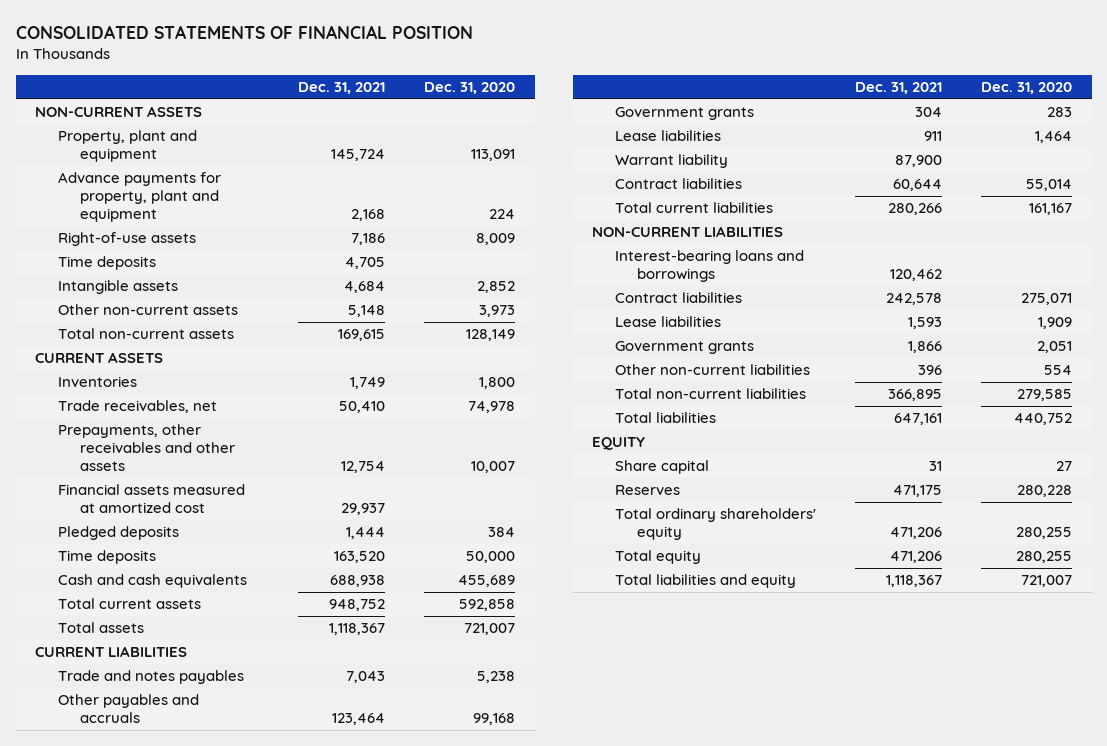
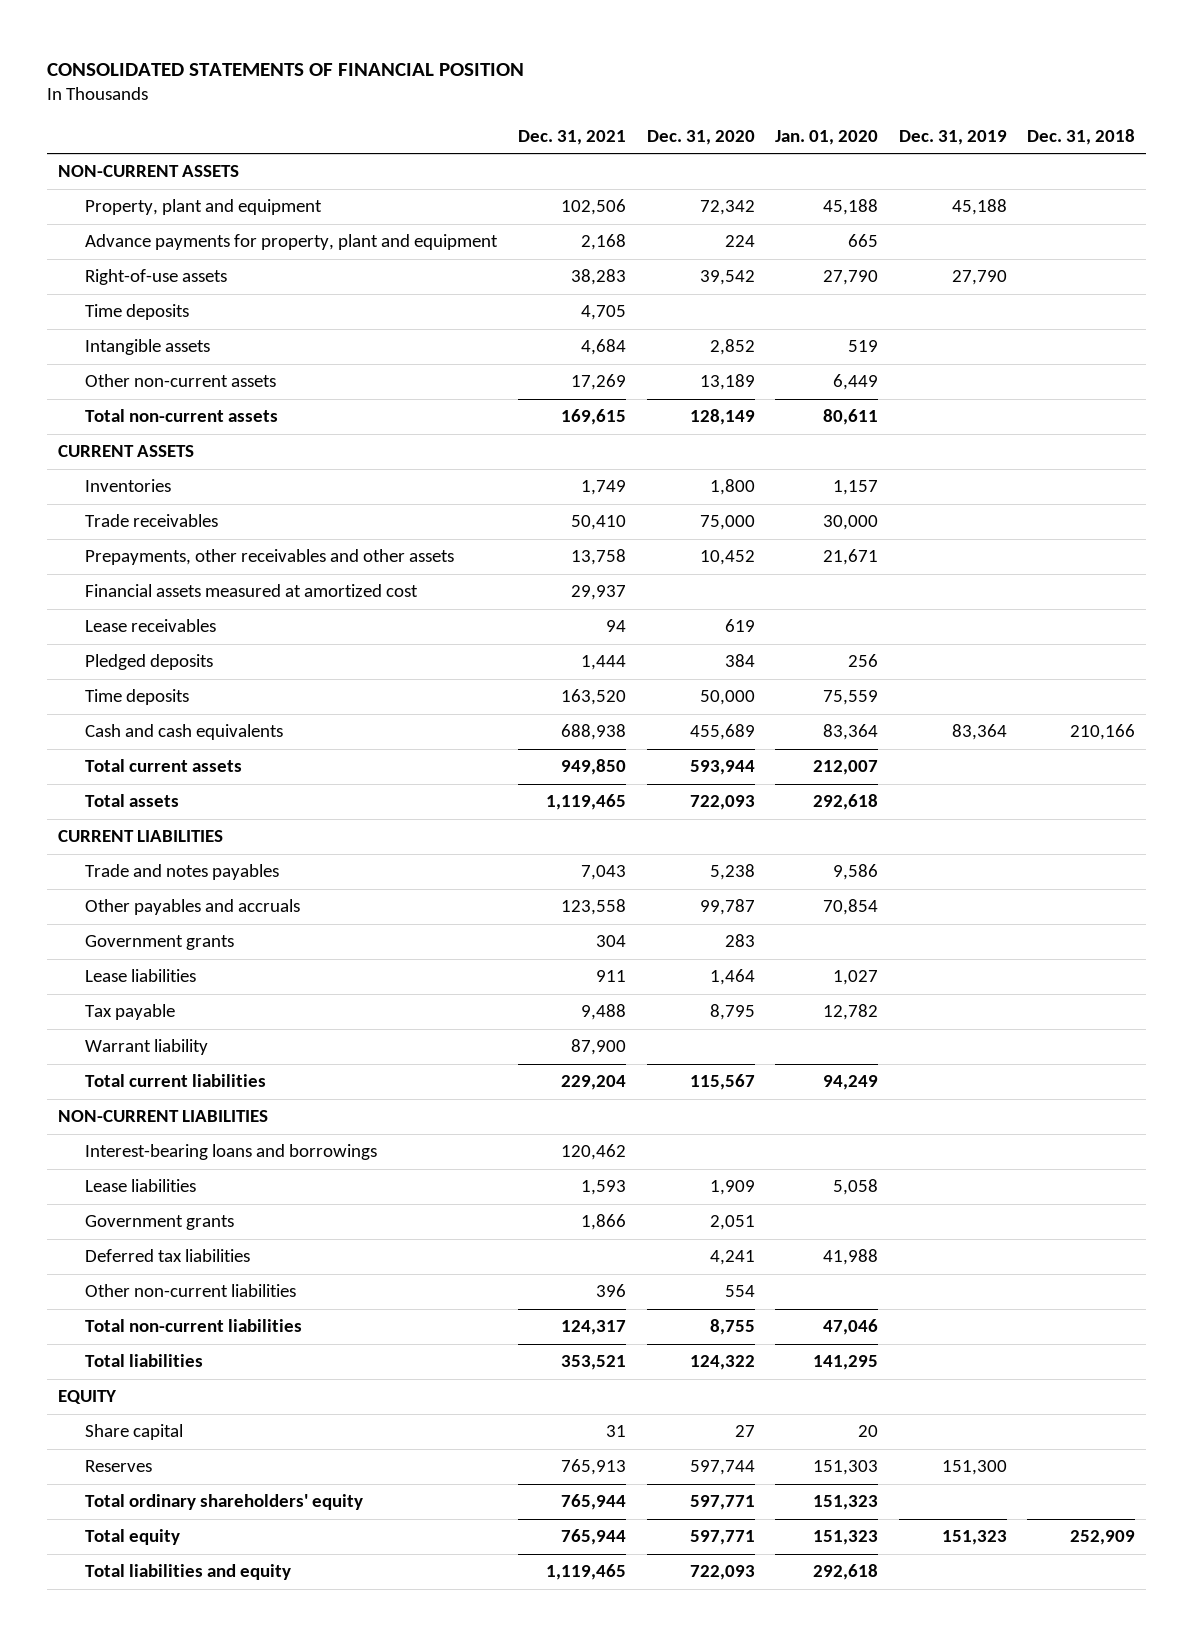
none -> [775,129,879,145] Jan. 01, 2020
none -> [898,129,1007,145] Dec. 31, 2019
none -> [1027,128,1136,145] Dec. 31, 2018
[330,149,385,162] 145,724 -> [561,199,627,216] 102,506
[471,149,516,162] 113,091 -> [699,200,755,216] 72,342
[350,233,385,246] 7,186 -> [571,269,627,286] 38,283
[476,233,516,246] 8,009 -> [699,270,755,286] 39,542
[347,305,385,318] 5,148 -> [571,374,627,391] 17,269
[479,305,516,318] 3,973 -> [699,374,755,391] 13,189
[57,400,217,414] Trade receivables, net -> [85,514,219,528] Trade receivables
[468,401,516,414] 74,978 -> [699,515,755,531] 75,000
[340,461,385,474] 12,754 -> [571,549,627,566] 13,758
[471,461,516,474] 10,007 -> [699,550,755,566] 10,452
none -> [85,619,217,633] Lease receivables
[328,599,385,612] 948,752 -> [561,759,627,776] 949,850
[459,599,516,612] 592,858 -> [689,760,755,776] 593,944
[328,623,385,636] 1,118,367 -> [546,794,627,811] 1,119,465
[464,623,516,636] 721,007 -> [689,795,755,811] 722,093
[331,713,385,726] 123,464 -> [561,899,627,916] 123,558
[473,713,516,726] 99,168 -> [699,899,755,916] 99,787
none -> [85,1004,176,1021] Tax payable
[614,178,742,190] Contract liabilities -> none
[888,203,943,216] 280,266 -> [561,1075,627,1091] 229,204
[1029,203,1073,216] 161,167 -> [689,1074,755,1091] 115,567
[614,292,742,304] Contract liabilities -> none
none -> [85,1249,251,1263] Deferred tax liabilities
[888,389,943,402] 366,895 -> [561,1320,627,1336] 124,317
[1017,389,1073,402] 279,585 -> [709,1319,755,1336] 8,755
[894,413,943,426] 647,161 -> [561,1355,627,1371] 353,521
[1014,413,1073,426] 440,752 -> [689,1355,755,1371] 124,322
[893,485,943,498] 471,175 -> [561,1459,627,1476] 765,913
[1017,485,1073,498] 280,228 -> [689,1460,755,1476] 597,744
[890,527,943,540] 471,206 -> [561,1494,627,1511] 765,944
[1016,527,1073,540] 280,255 -> [689,1495,755,1511] 597,771
[890,551,943,564] 471,206 -> [561,1529,627,1546] 765,944
[1016,551,1073,564] 280,255 -> [689,1530,755,1546] 597,771
[886,575,943,588] 1,118,367 -> [546,1564,627,1581] 1,119,465
[1021,575,1073,588] 721,007 -> [689,1565,755,1581] 722,093

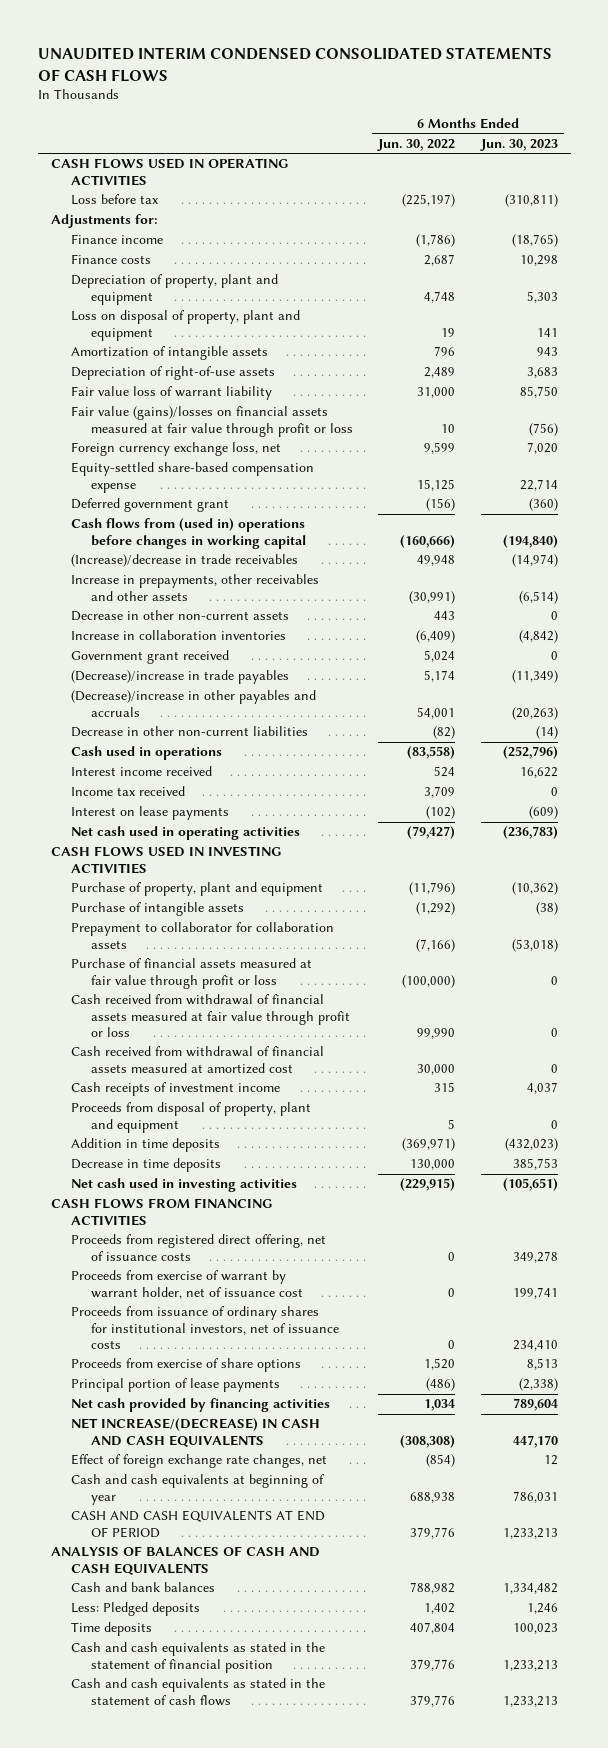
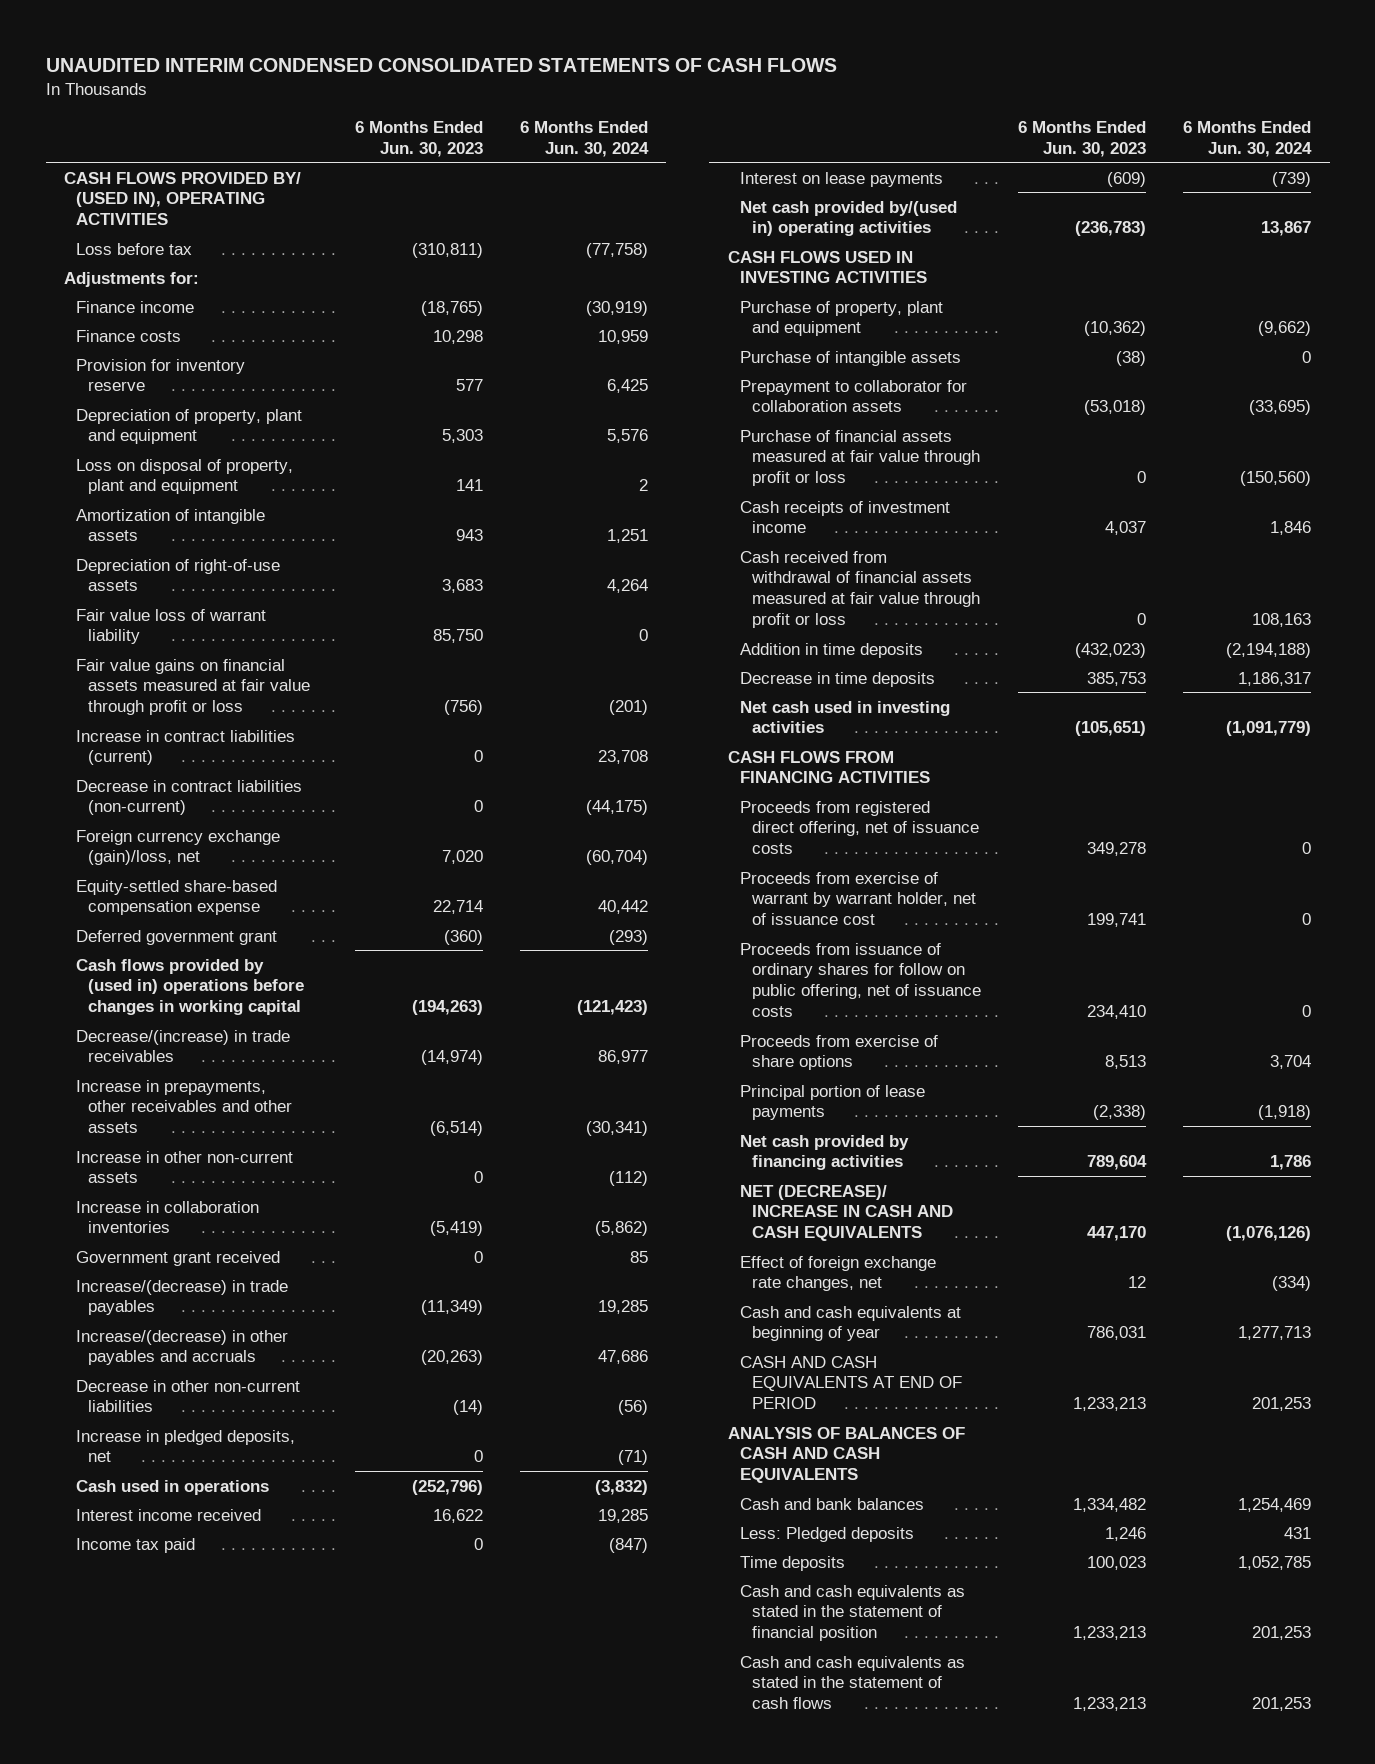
[377,138,456,151] Jun. 30, 2022 -> none
none -> [519,120,649,157] 6 Months Ended Jun. 30, 2024
[50,158,289,186] CASH FLOWS USED IN OPERATING ACTIVITIES -> [64,171,302,226] CASH FLOWS PROVIDED BY/ (USED IN), OPERATING ACTIVITIES
none -> [76,358,246,392] Provision for inventory reserve
[70,406,354,437] Fair value (gains)/losses on financial assets measured at fair value through profit or loss -> [76,658,311,716] Fair value gains on financial assets measured at fair value through profit or loss
none -> [76,729,296,766] Increase in contract liabilities (current)
none -> [76,779,303,816] Decrease in contract liabilities (non-current)
[70,442,281,457] Foreign currency exchange loss, net -> [76,829,281,866] Foreign currency exchange (gain)/loss, net
[70,518,307,549] Cash flows from (used in) operations before changes in working capital -> [76,958,305,1016] Cash flows provided by (used in) operations before changes in working capital
[502,534,558,548] (194,840) -> [411,1000,483,1016] (194,263)
[70,554,298,568] (Increase)/decrease in trade receivables -> [76,1029,291,1063] Decrease/(increase) in trade receivables
[70,610,289,622] Decrease in other non-current assets -> [76,1150,294,1184] Increase in other non-current assets
[518,630,558,644] (4,842) -> [429,1221,483,1237] (5,419)
[70,670,289,685] (Decrease)/increase in trade payables -> [76,1279,289,1316] Increase/(decrease) in trade payables
[70,690,316,717] (Decrease)/increase in other payables and accruals -> [76,1329,289,1366] Increase/(decrease) in other payables and accruals
none -> [76,1429,296,1463] Increase in pledged deposits, net
[70,786,185,797] Income tax received -> [76,1537,196,1553] Income tax paid
[70,826,300,841] Net cash used in operating activities -> [739,200,957,237] Net cash provided by/(used in) operating activities
[70,1046,324,1074] Cash received from withdrawal of financial assets measured at amortized cost -> none
[70,1102,311,1133] Proceeds from disposal of property, plant and equipment -> none
[70,994,351,1037] Cash received from withdrawal of financial assets measured at fair value through profit or loss -> [739,550,980,628] Cash received from withdrawal of financial assets measured at fair value through profit or loss
[70,1306,340,1349] Proceeds from issuance of ordinary shares for institutional investors, net of issuance costs -> [739,942,981,1017] Proceeds from issuance of ordinary shares for follow on public offering, net of issuance costs
[70,1418,320,1447] NET INCREASE/(DECREASE) IN CASH AND CASH EQUIVALENTS -> [739,1184,953,1242] NET (DECREASE)/ INCREASE IN CASH AND CASH EQUIVALENTS

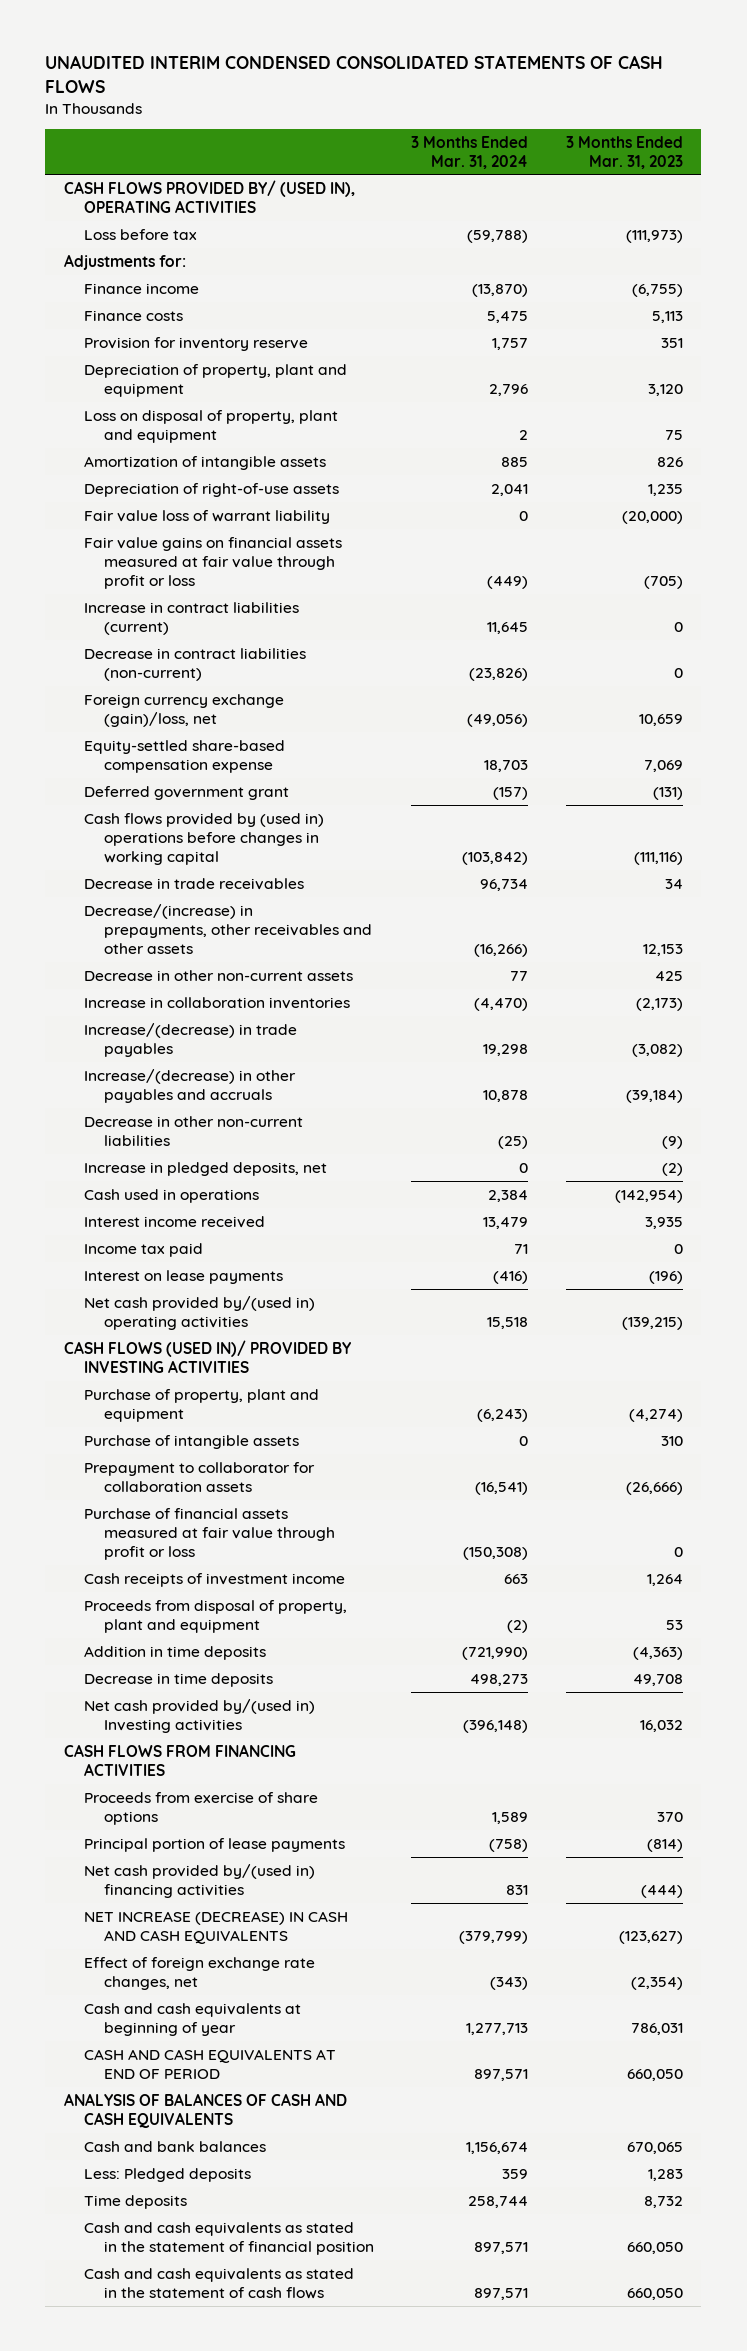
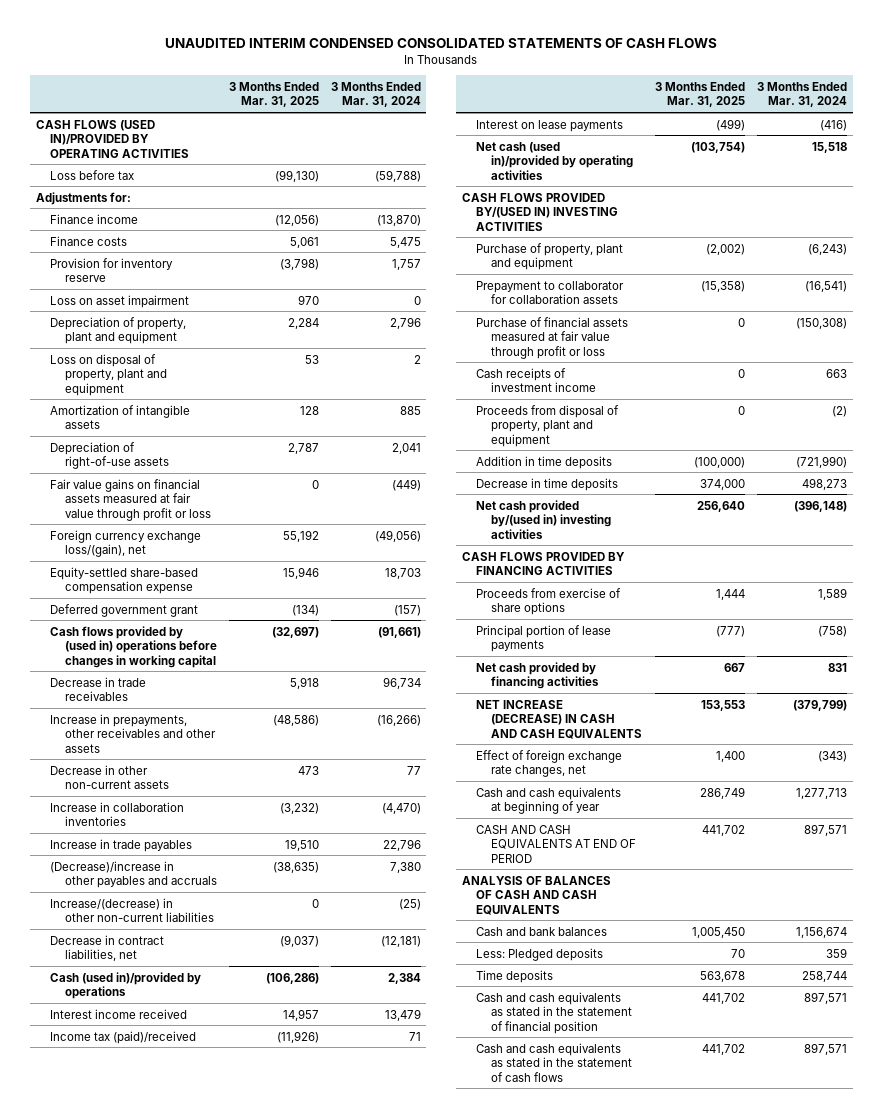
[565,135,683,169] 3 Months Ended Mar. 31, 2023 -> none
none -> [228,81,319,108] 3 Months Ended Mar. 31, 2025
[64,179,356,213] CASH FLOWS PROVIDED BY/ (USED IN), OPERATING ACTIVITIES -> [35,119,190,158] CASH FLOWS (USED IN)/PROVIDED BY OPERATING ACTIVITIES
none -> [50,294,190,308] Loss on asset impairment
[83,509,330,524] Fair value loss of warrant liability -> none
[83,601,299,635] Increase in contract liabilities (current) -> none
[83,647,306,681] Decrease in contract liabilities (non-current) -> none
[83,693,284,727] Foreign currency exchange (gain)/loss, net -> [50,529,202,558] Foreign currency exchange loss/(gain), net
[462,851,529,865] (103,842) -> [377,626,421,638] (91,661)
[83,903,372,954] Decrease/(increase) in prepayments, other receivables and other assets -> [50,713,217,753] Increase in prepayments, other receivables and other assets
[83,1161,327,1176] Increase in pledged deposits, net -> none
[83,1022,297,1057] Increase/(decrease) in trade payables -> [50,838,193,852] Increase in trade payables
[483,1043,529,1056] 19,298 -> [382,838,421,851] 22,796
[83,1068,296,1103] Increase/(decrease) in other payables and accruals -> [50,860,218,889] (Decrease)/increase in other payables and accruals
[483,1089,529,1102] 10,878 -> [389,861,421,873] 7,380
[83,1115,303,1146] Decrease in other non-current liabilities -> [50,897,215,923] Increase/(decrease) in other non-current liabilities
none -> [50,934,165,962] Decrease in contract liabilities, net
[83,1188,259,1203] Cash used in operations -> [50,971,202,1000] Cash (used in)/provided by operations
[83,1242,203,1257] Income tax paid -> [50,1030,197,1044] Income tax (paid)/received
[83,1295,315,1330] Net cash provided by/(used in) operating activities -> [476,141,634,180] Net cash (used in)/provided by operating activities
[64,1339,352,1373] CASH FLOWS (USED IN)/ PROVIDED BY INVESTING ACTIVITIES -> [461,192,619,231] CASH FLOWS PROVIDED BY/(USED IN) INVESTING ACTIVITIES
[83,1434,299,1449] Purchase of intangible assets -> none
[83,1698,315,1733] Net cash provided by/(used in) Investing activities -> [476,499,612,539] Net cash provided by/(used in) investing activities
[64,1743,297,1776] CASH FLOWS FROM FINANCING ACTIVITIES -> [461,551,625,576] CASH FLOWS PROVIDED BY FINANCING ACTIVITIES
[83,1863,315,1898] Net cash provided by/(used in) financing activities -> [476,661,600,690] Net cash provided by financing activities

